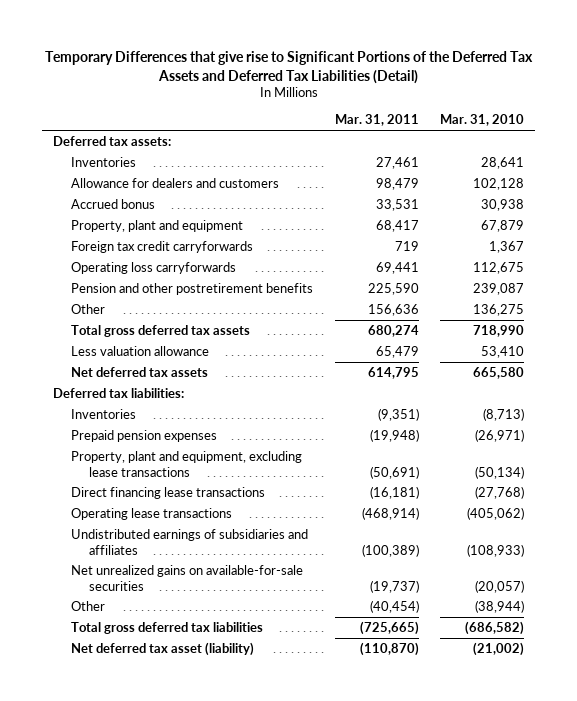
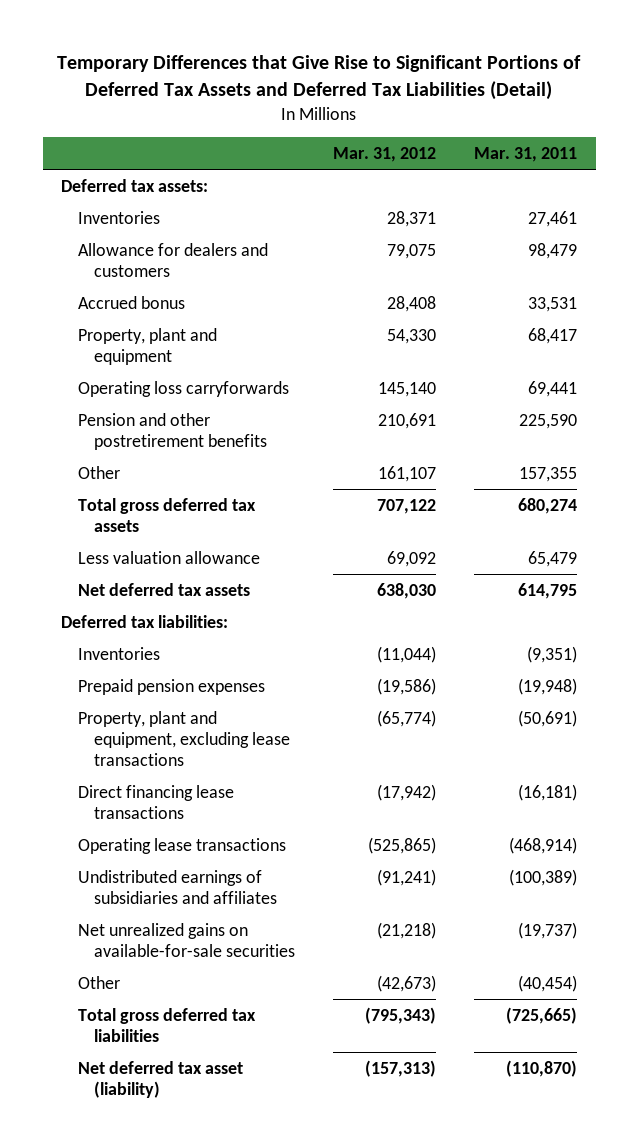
[44,50,533,84] Temporary Differences that give rise to Significant Portions of the Deferred Tax Assets and Deferred Tax Liabilities (Detail) -> [57,55,582,101] Temporary Differences that Give Rise to Significant Portions of Deferred Tax Assets and Deferred Tax Liabilities (Detail)
[440,114,525,127] Mar. 31, 2010 -> none
none -> [333,146,437,162] Mar. 31, 2012
[71,240,254,253] Foreign tax credit carryforwards -> none
[367,303,419,316] 156,636 -> [519,466,578,482] 157,355

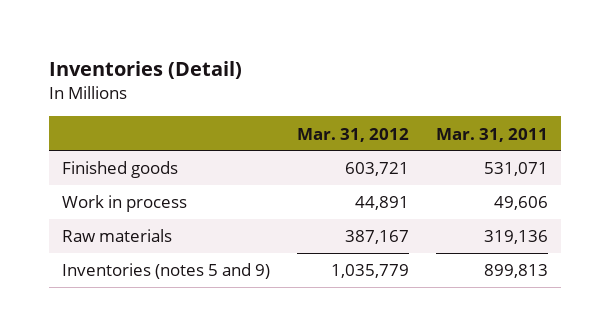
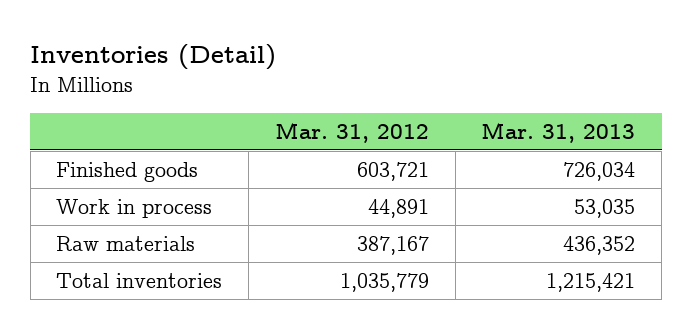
[435,127,548,142] Mar. 31, 2011 -> none
none -> [481,121,636,143] Mar. 31, 2013
[62,263,271,280] Inventories (notes 5 and 9) -> [56,272,223,288] Total inventories

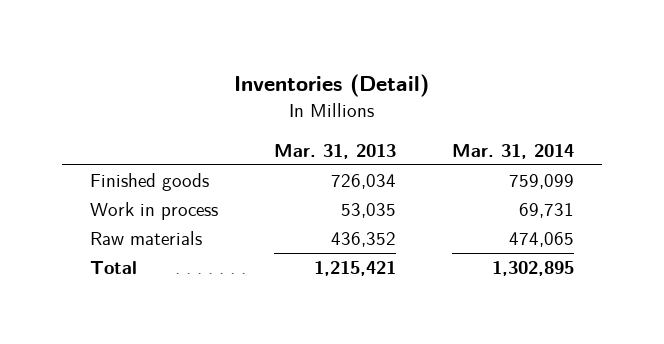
[274,121,429,143] Mar. 31, 2012 -> none
none -> [452,143,575,159] Mar. 31, 2014
[56,272,223,288] Total inventories -> [89,261,137,275] Total

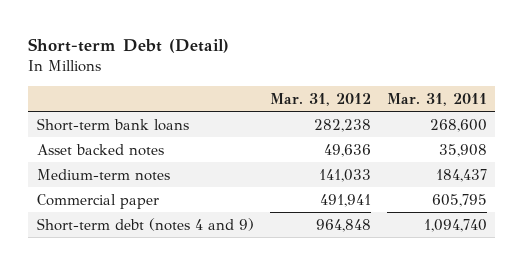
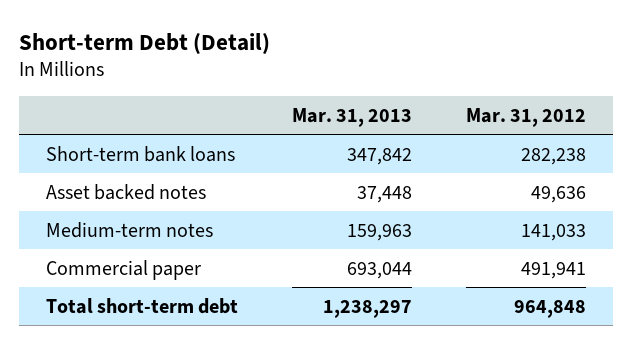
[387,92,488,106] Mar. 31, 2011 -> none
none -> [292,107,413,127] Mar. 31, 2013
[36,217,254,231] Short-term debt (notes 4 and 9) -> [45,297,238,314] Total short-term debt

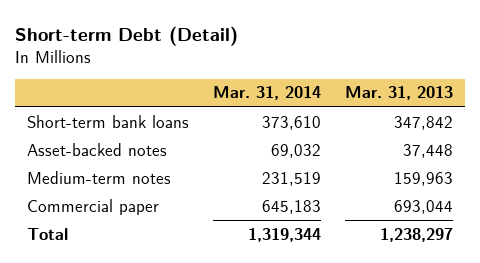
[466,107,587,127] Mar. 31, 2012 -> none
none -> [213,86,322,101] Mar. 31, 2014
[45,183,206,200] Asset backed notes -> [27,142,168,156] Asset-backed notes
[45,297,238,314] Total short-term debt -> [27,227,69,240] Total

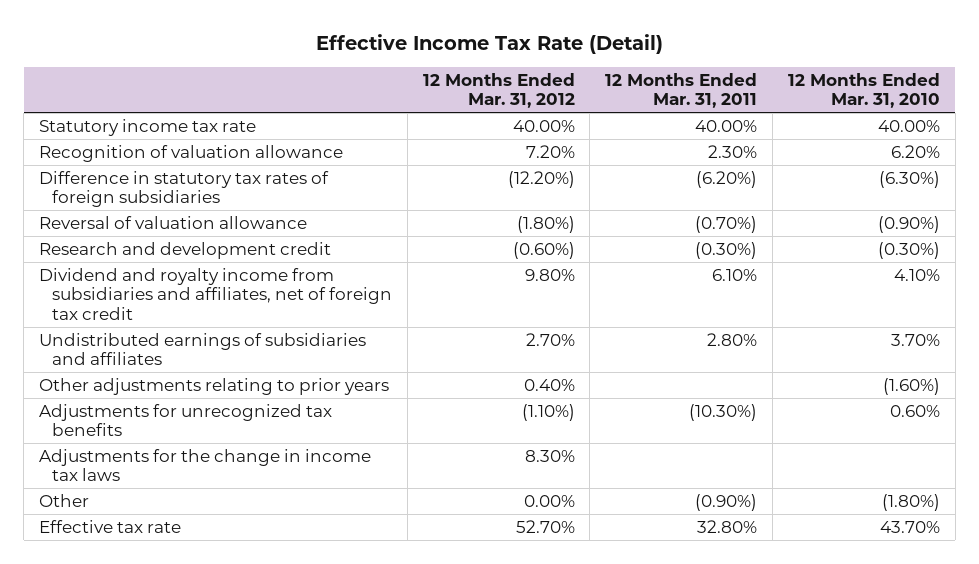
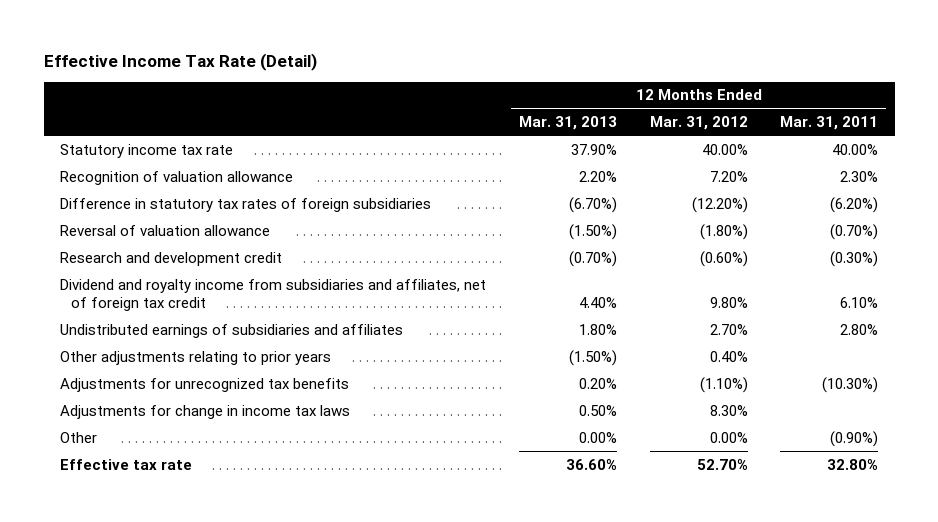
[787,72,940,109] 12 Months Ended Mar. 31, 2010 -> none
none -> [518,116,617,131] Mar. 31, 2013
[39,448,372,482] Adjustments for the change in income tax laws -> [60,404,351,419] Adjustments for change in income tax laws

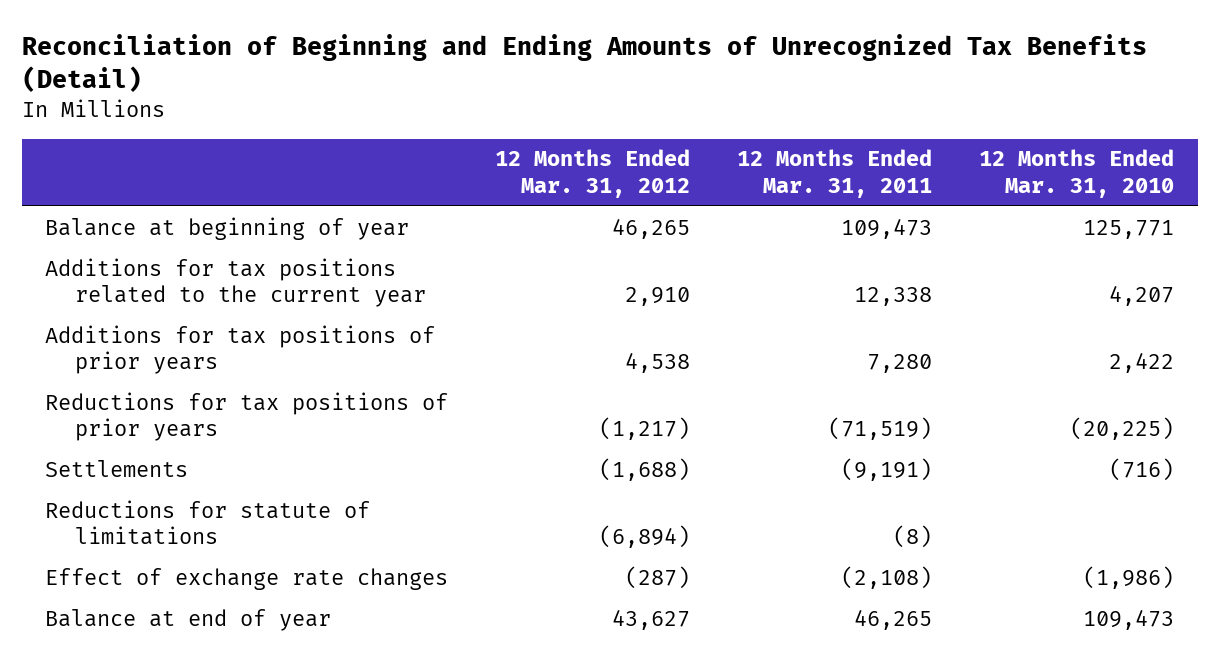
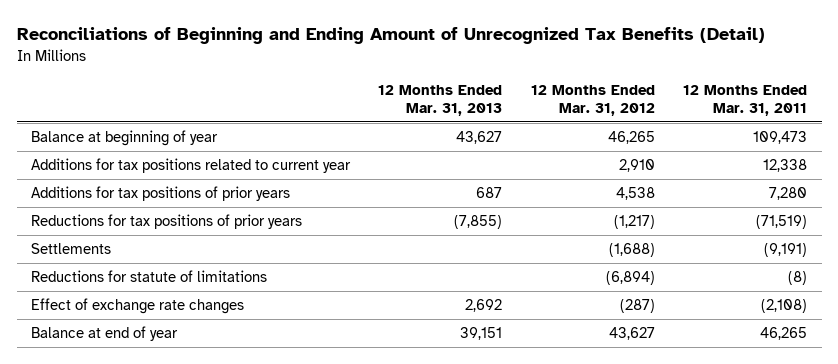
[21,34,1147,93] Reconciliation of Beginning and Ending Amounts of Unrecognized Tax Benefits (Detail) -> [16,27,765,45] Reconciliations of Beginning and Ending Amount of Unrecognized Tax Benefits (Detail)
[979,149,1175,199] 12 Months Ended Mar. 31, 2010 -> none
none -> [378,84,503,116] 12 Months Ended Mar. 31, 2013
[45,257,426,308] Additions for tax positions related to the current year -> [30,158,351,174] Additions for tax positions related to current year

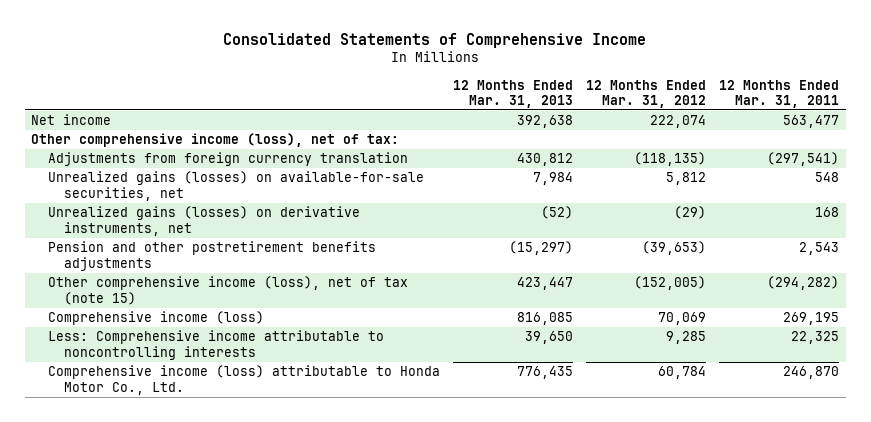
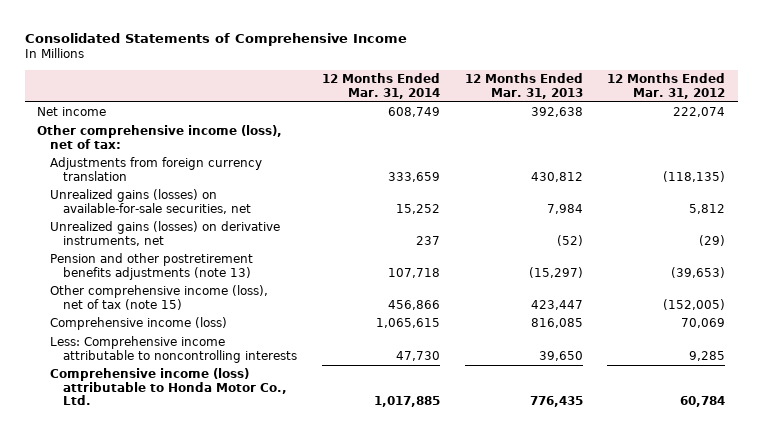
[719,79,840,108] 12 Months Ended Mar. 31, 2011 -> none
none -> [321,73,440,99] 12 Months Ended Mar. 31, 2014
[47,241,376,271] Pension and other postretirement benefits adjustments -> [50,253,254,280] Pension and other postretirement benefits adjustments (note 13)

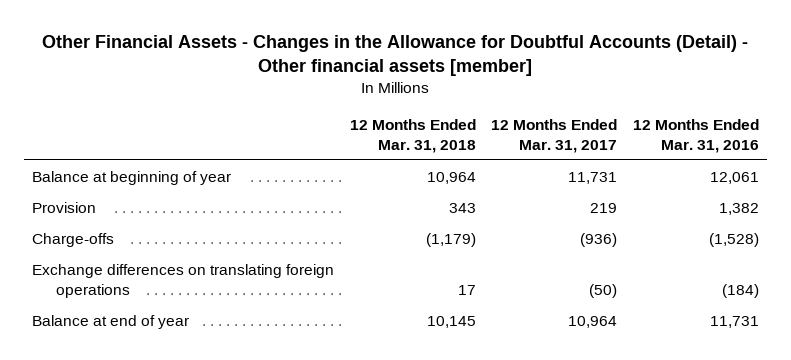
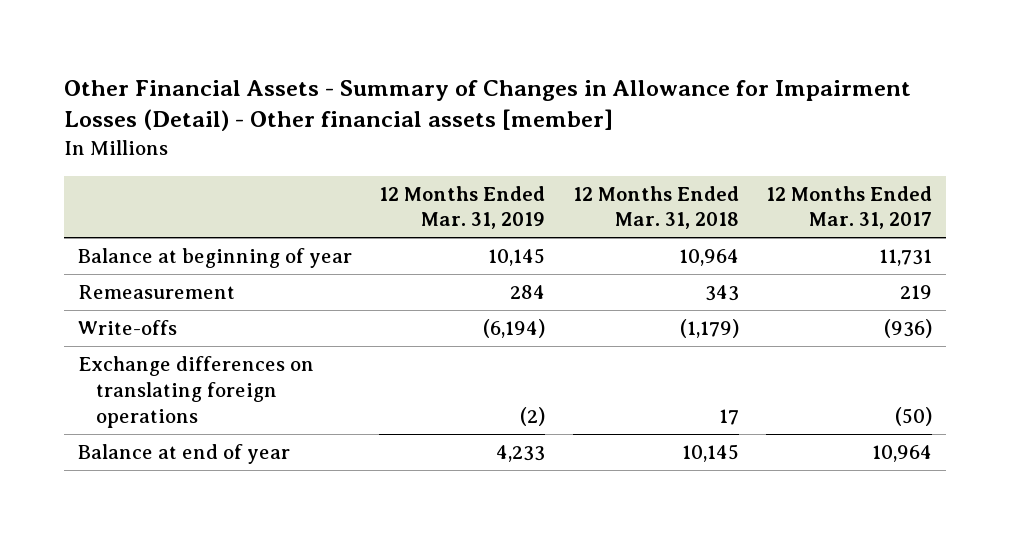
[42,35,749,77] Other Financial Assets - Changes in the Allowance for Doubtful Accounts (Detail) - Other financial assets [member] -> [63,79,911,132] Other Financial Assets - Summary of Changes in Allowance for Impairment Losses (Detail) - Other financial assets [member]
[632,119,759,153] 12 Months Ended Mar. 31, 2016 -> none
none -> [379,185,546,230] 12 Months Ended Mar. 31, 2019
[31,202,96,214] Provision -> [77,284,235,299] Remeasurement
[31,233,114,248] Charge-offs -> [77,319,177,335] Write-offs

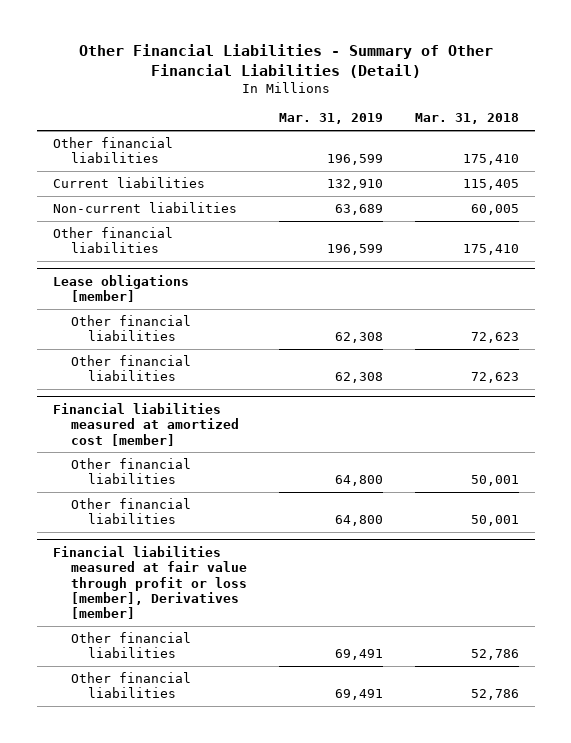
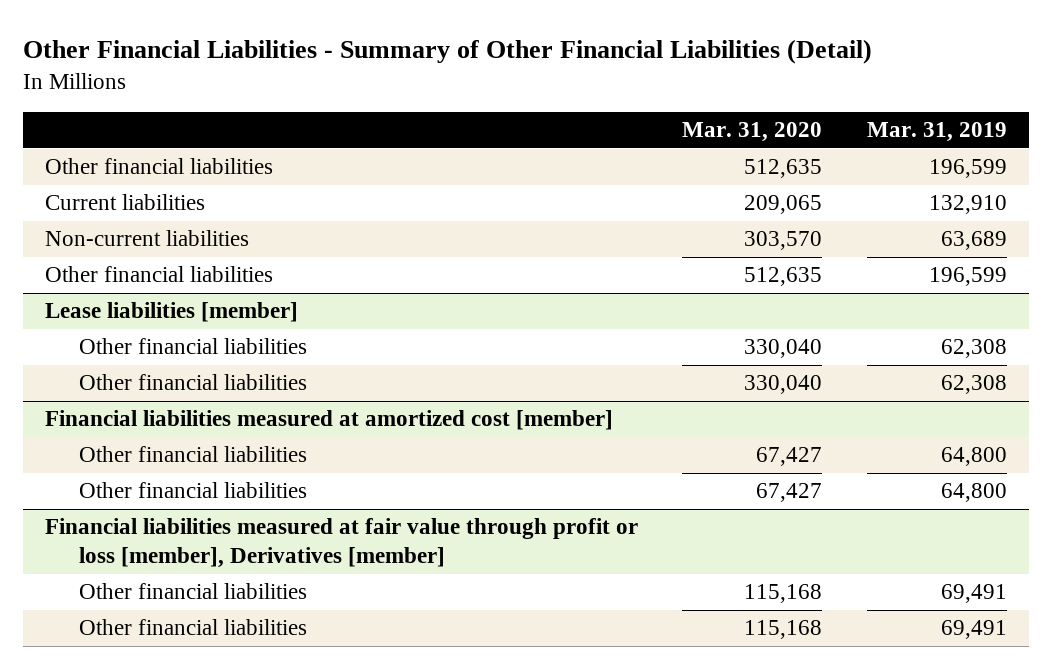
[414,113,519,125] Mar. 31, 2018 -> none
none -> [682,122,823,143] Mar. 31, 2020
[52,274,189,303] Lease obligations [member] -> [44,302,298,323] Lease liabilities [member]

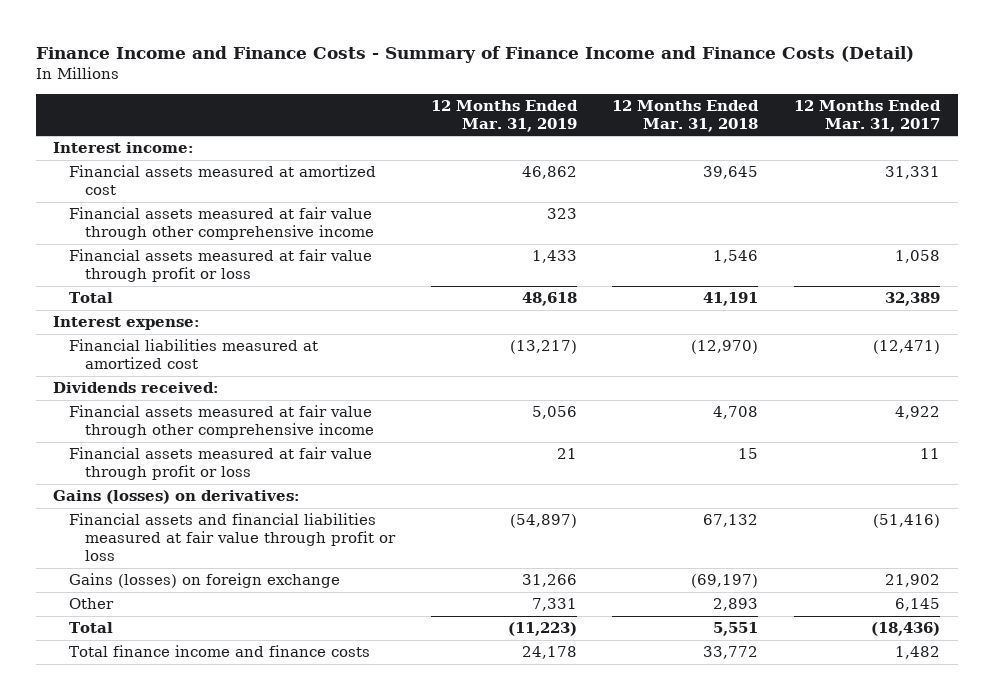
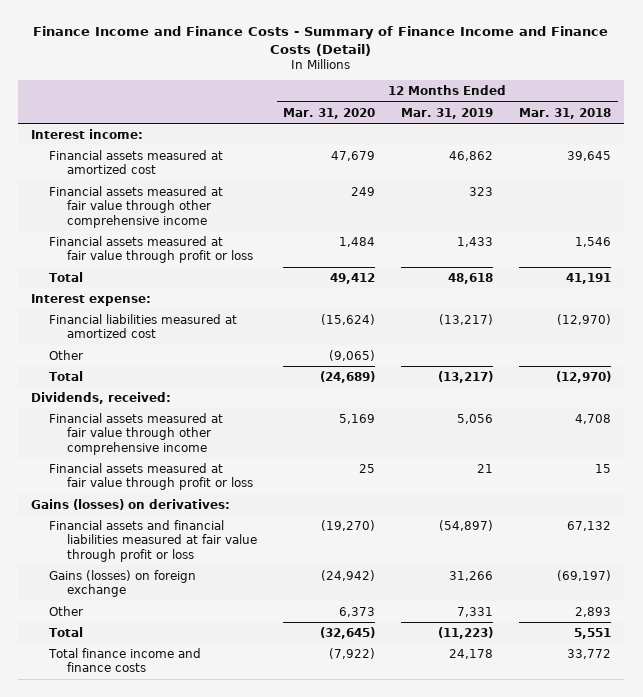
[793,99,941,132] 12 Months Ended Mar. 31, 2017 -> none
none -> [283,107,376,119] Mar. 31, 2020
none -> [49,349,84,360] Other
none -> [49,370,84,381] Total
[53,382,220,394] Dividends received: -> [31,391,172,404] Dividends, received:

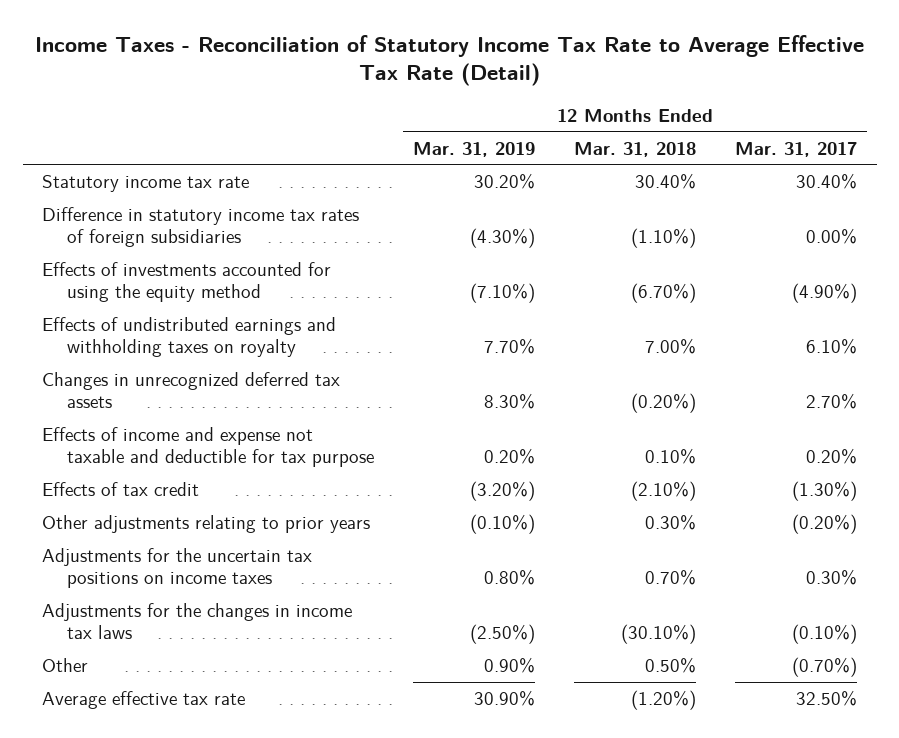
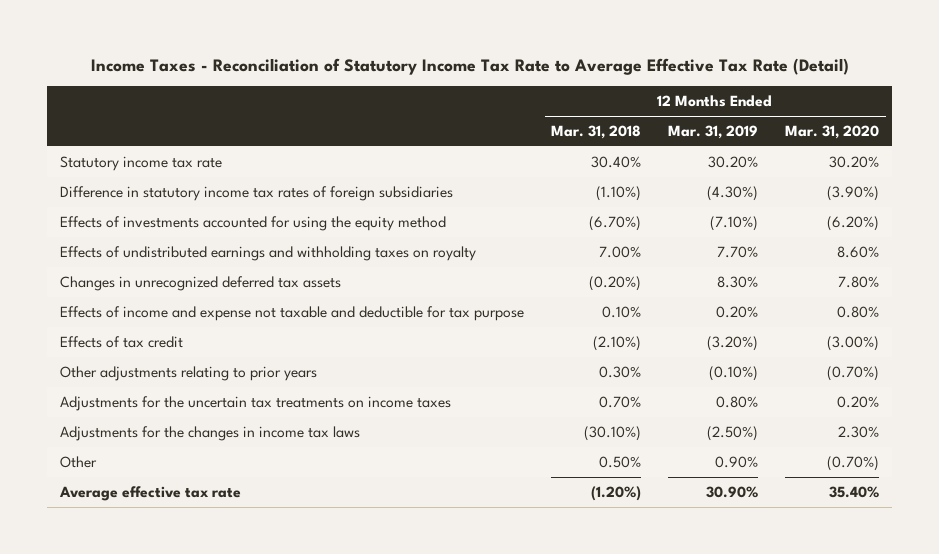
[735,141,858,157] Mar. 31, 2017 -> none
none -> [784,125,879,140] Mar. 31, 2020
[42,547,313,589] Adjustments for the uncertain tax positions on income taxes -> [60,396,452,412] Adjustments for the uncertain tax treatments on income taxes

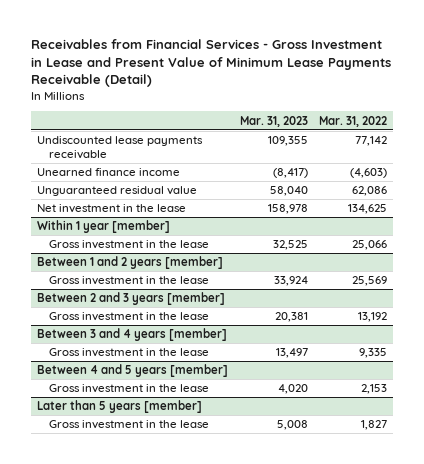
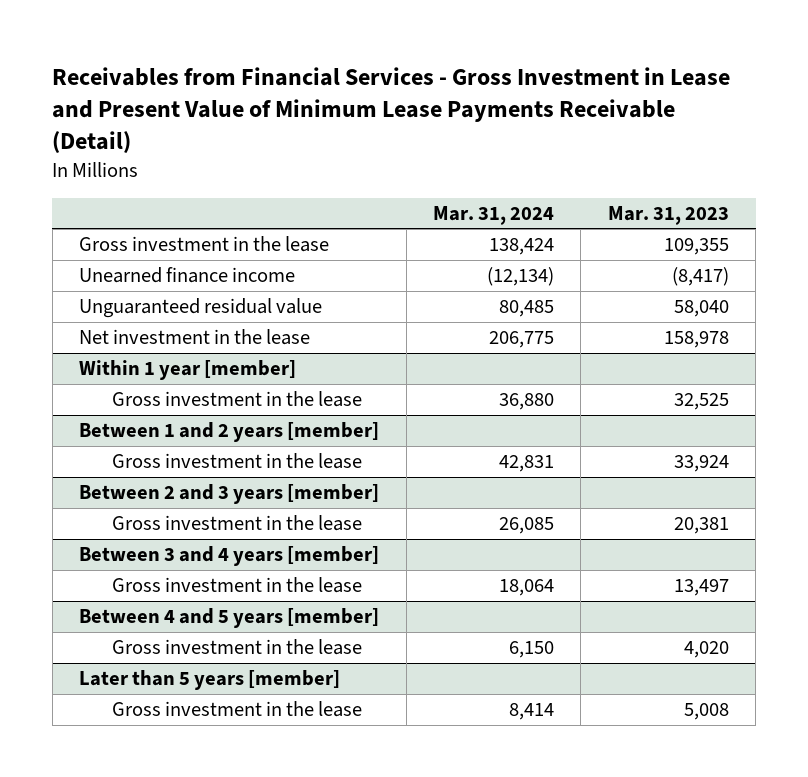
[319,115,388,127] Mar. 31, 2022 -> none
none -> [433,205,555,225] Mar. 31, 2024
[36,136,203,159] Undiscounted lease payments receivable -> [79,236,330,253] Gross investment in the lease

